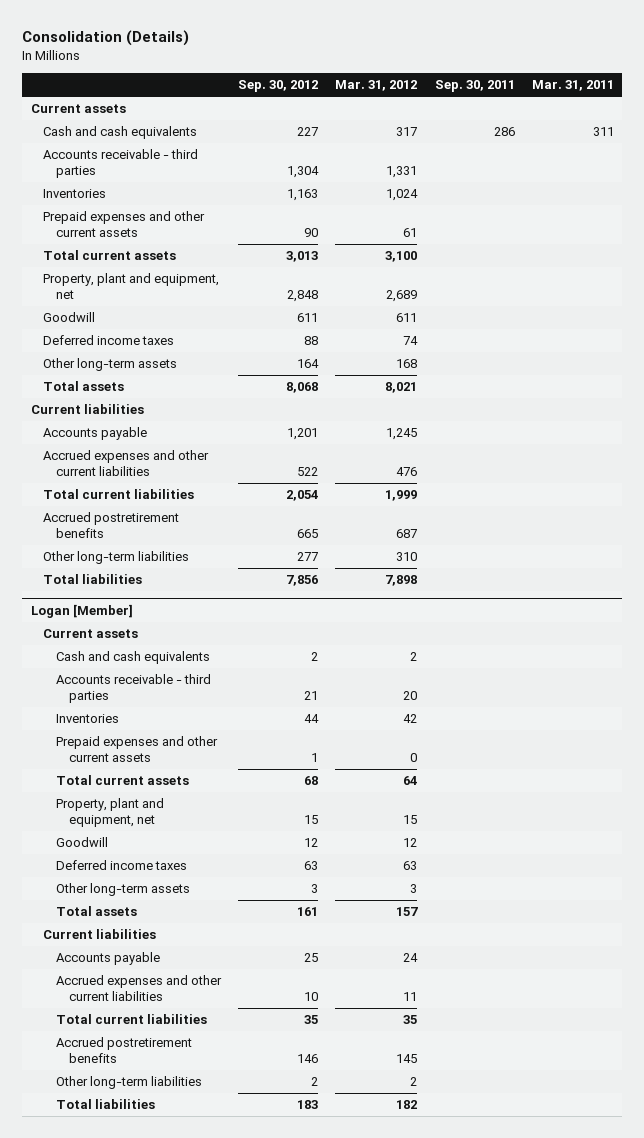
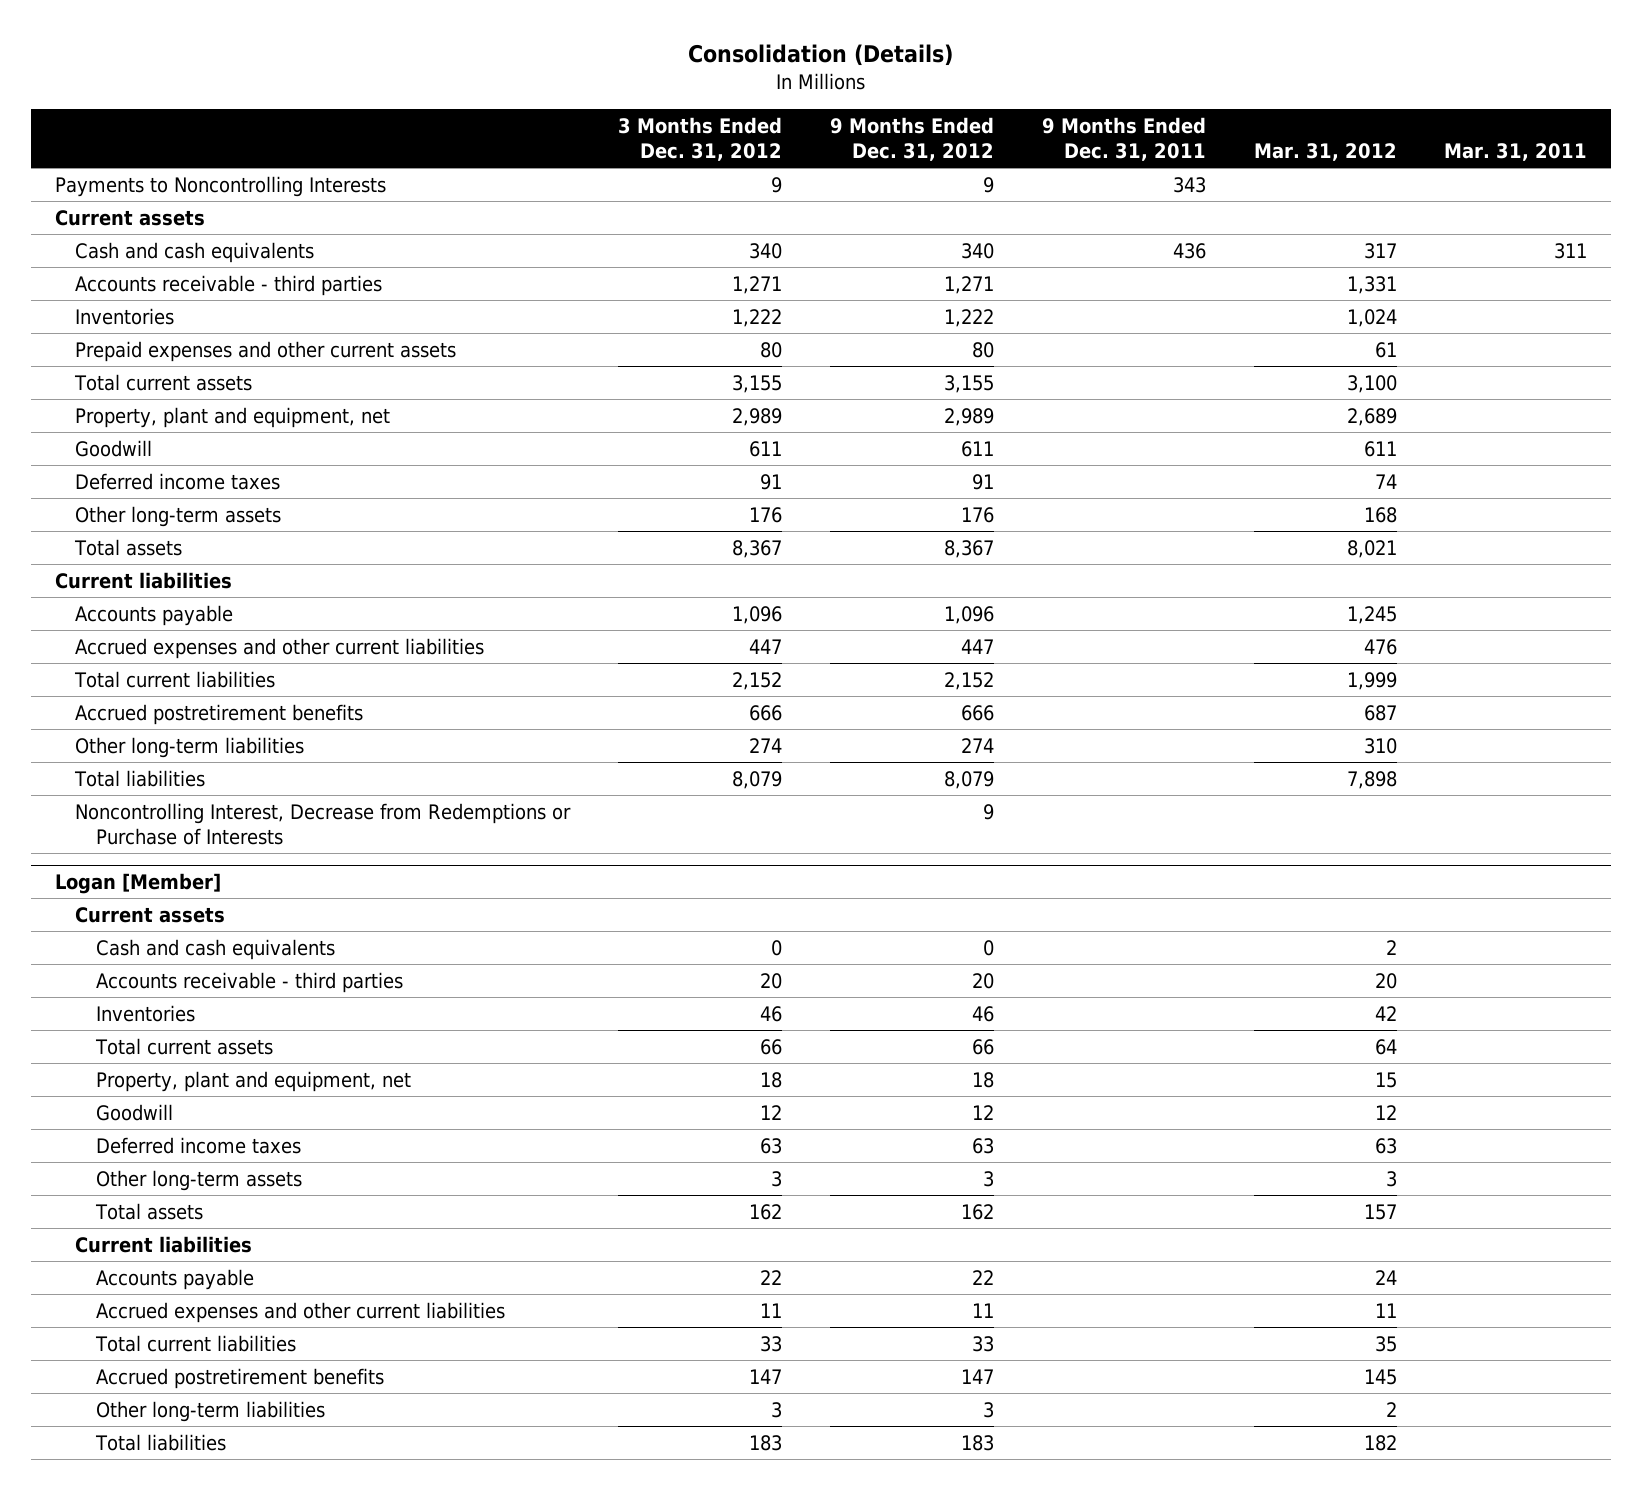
[238,80,319,93] Sep. 30, 2012 -> none
[434,80,515,93] Sep. 30, 2011 -> none
none -> [618,117,783,162] 3 Months Ended Dec. 31, 2012
none -> [830,117,995,162] 9 Months Ended Dec. 31, 2012
none -> [1041,117,1206,162] 9 Months Ended Dec. 31, 2011
none -> [54,175,386,197] Payments to Noncontrolling Interests
none -> [75,802,572,845] Noncontrolling Interest, Decrease from Redemptions or Purchase of Interests
[56,736,219,762] Prepaid expenses and other current assets -> none

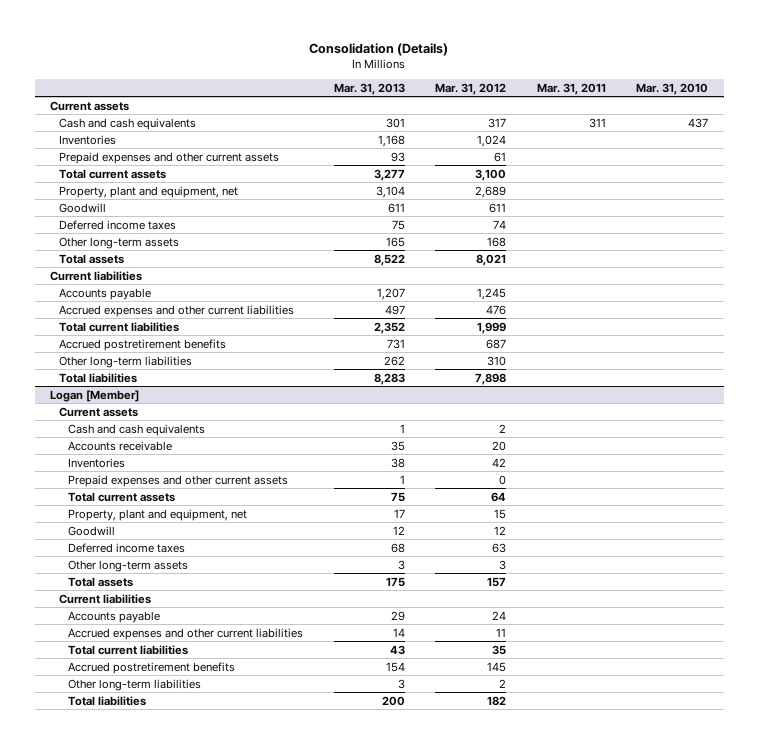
[618,117,783,162] 3 Months Ended Dec. 31, 2012 -> none
[830,117,995,162] 9 Months Ended Dec. 31, 2012 -> none
[1041,117,1206,162] 9 Months Ended Dec. 31, 2011 -> none
none -> [333,82,405,95] Mar. 31, 2013
none -> [636,82,709,95] Mar. 31, 2010
[54,175,386,197] Payments to Noncontrolling Interests -> none
[75,274,383,296] Accounts receivable - third parties -> none
[75,802,572,845] Noncontrolling Interest, Decrease from Redemptions or Purchase of Interests -> none
[96,971,404,993] Accounts receivable - third parties -> [68,440,173,451] Accounts receivable
none -> [68,474,289,487] Prepaid expenses and other current assets

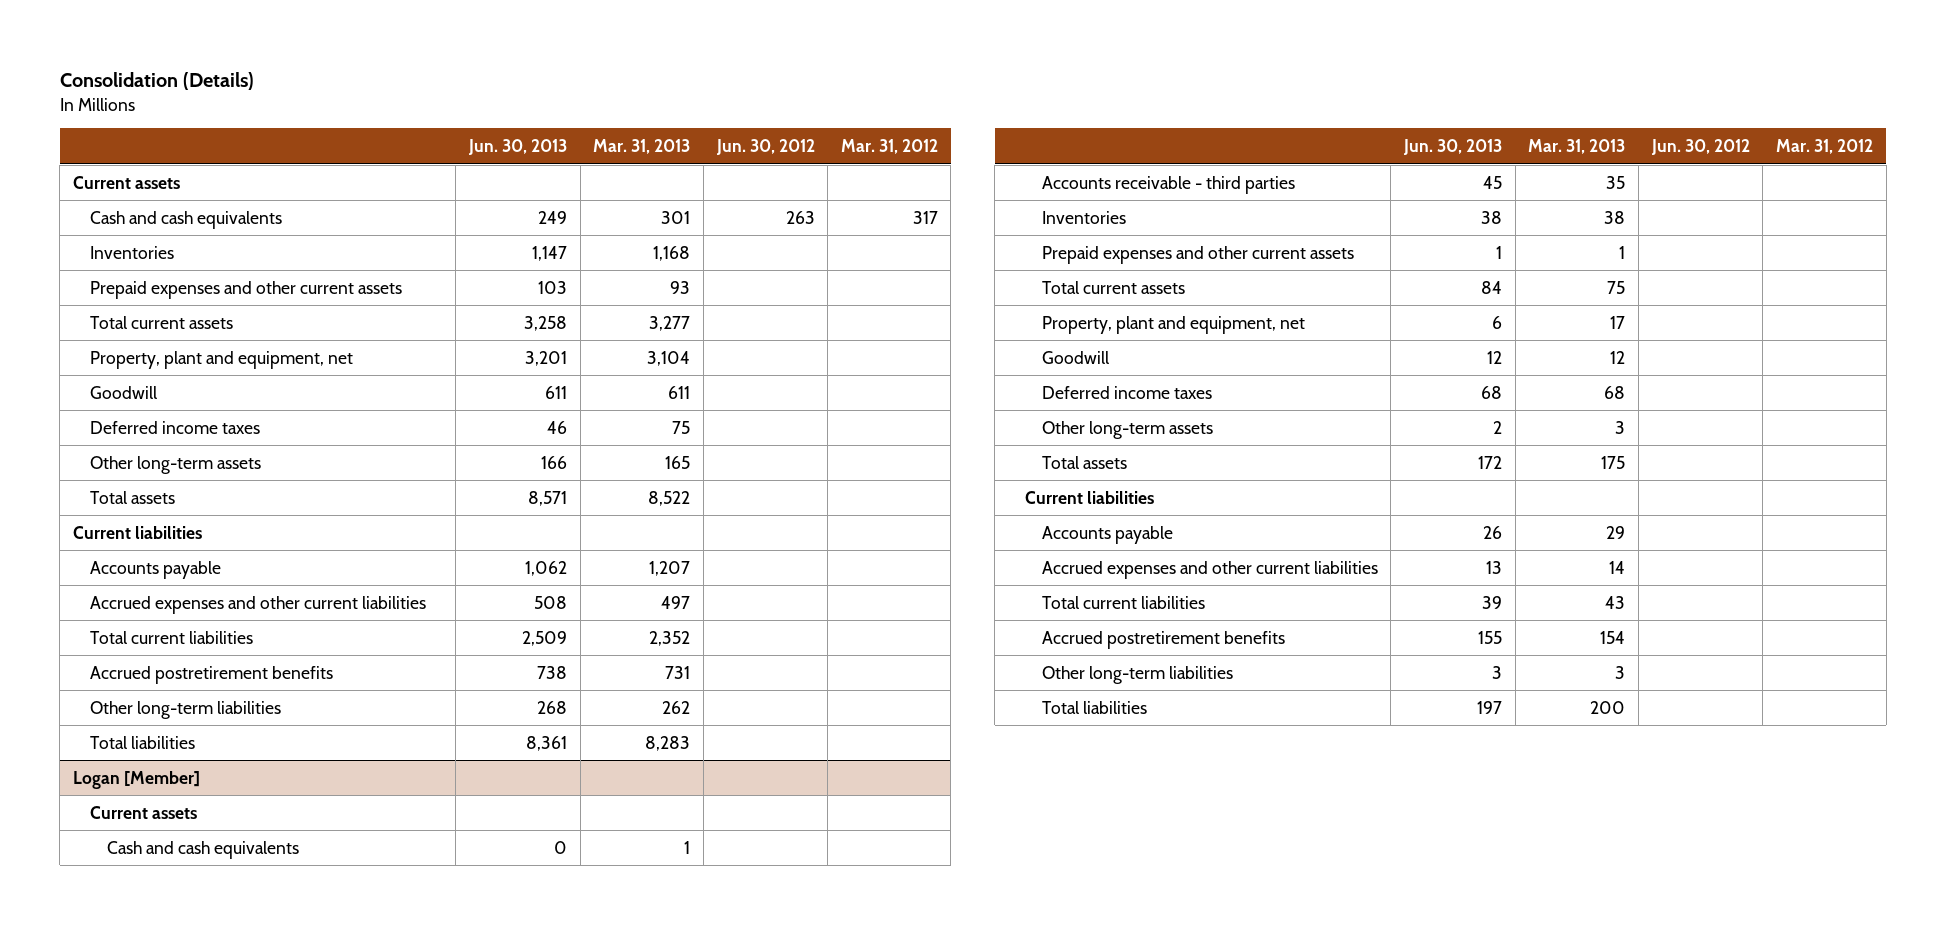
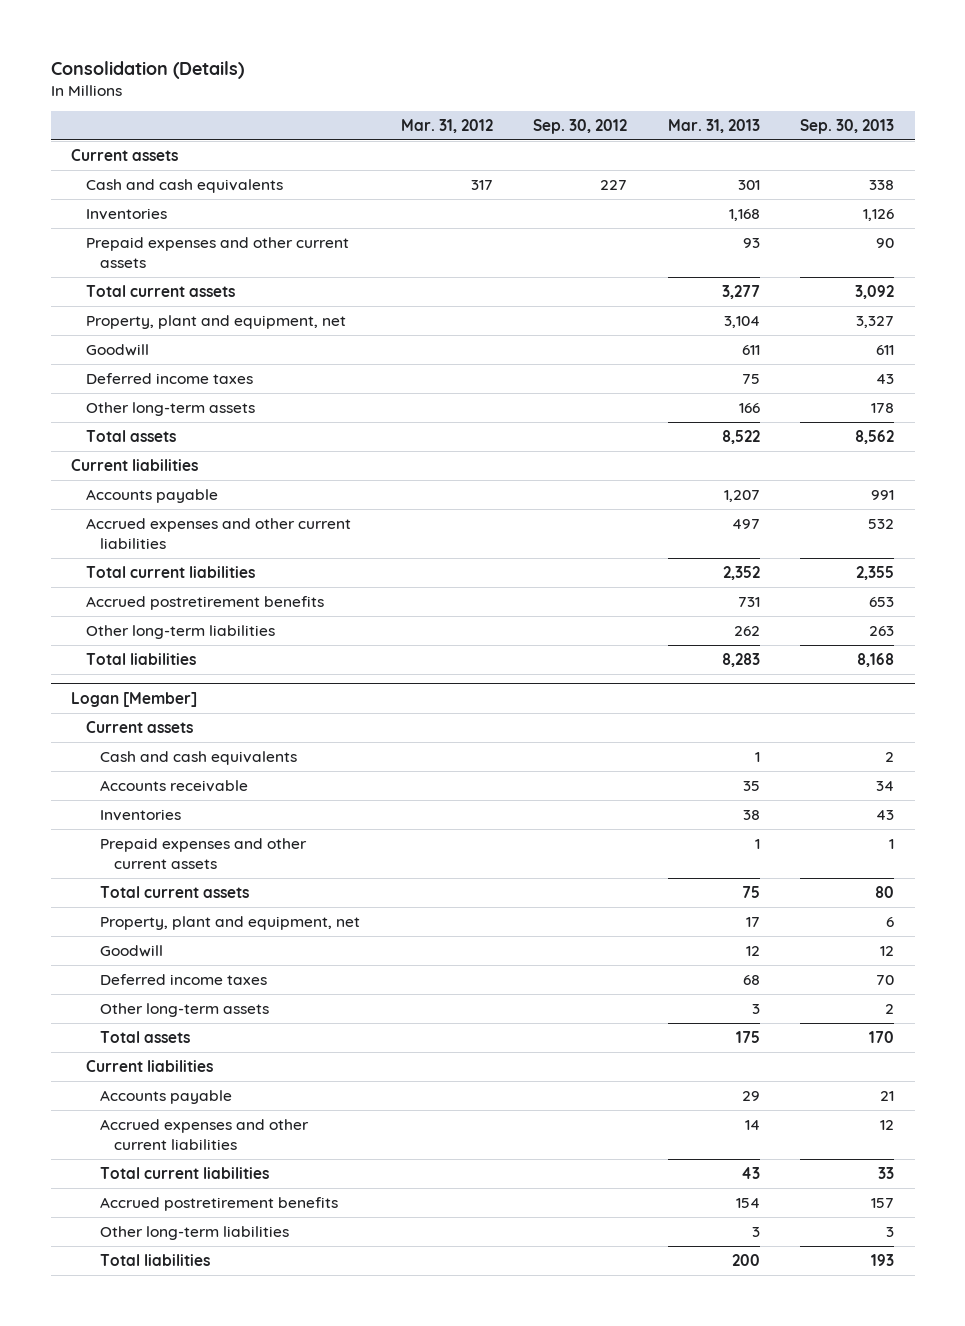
[467,139,567,156] Jun. 30, 2013 -> none
[715,139,815,156] Jun. 30, 2012 -> none
none -> [533,119,628,135] Sep. 30, 2012
none -> [800,119,895,135] Sep. 30, 2013
[665,455,691,469] 165 -> [738,402,760,413] 166
[1041,175,1295,194] Accounts receivable - third parties -> [99,779,248,792] Accounts receivable

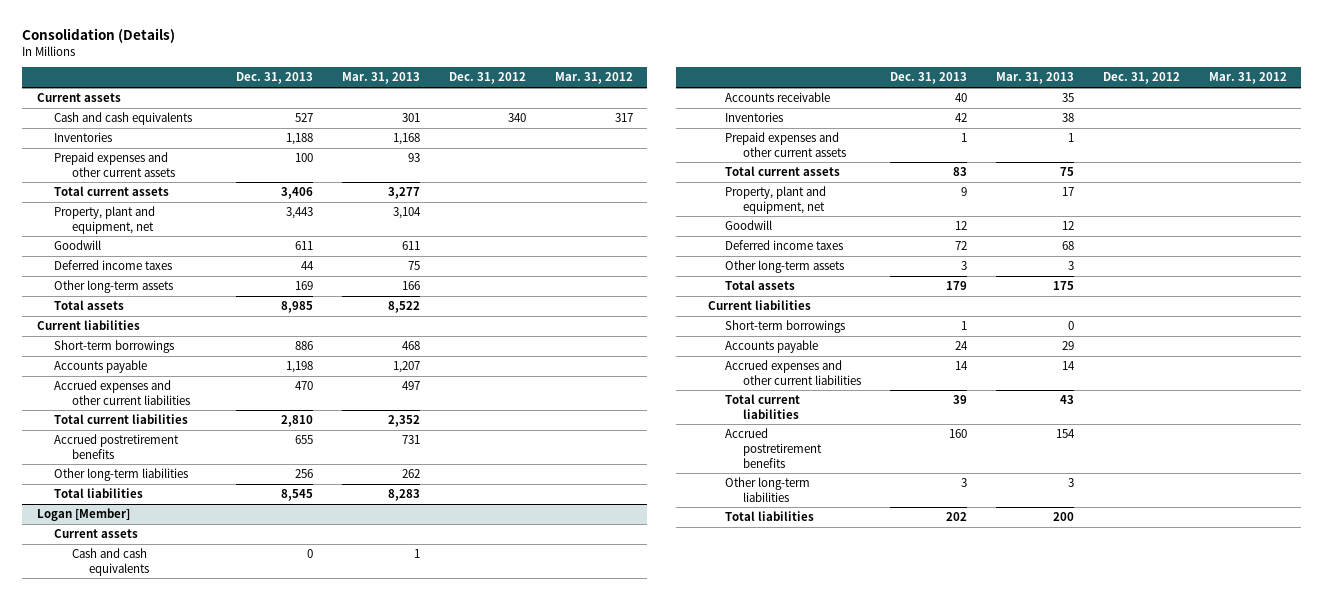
[533,119,628,135] Sep. 30, 2012 -> none
[800,119,895,135] Sep. 30, 2013 -> none
none -> [236,72,314,85] Dec. 31, 2013
none -> [448,72,526,85] Dec. 31, 2012
none -> [54,340,175,354] Short-term borrowings
none -> [725,320,846,334] Short-term borrowings

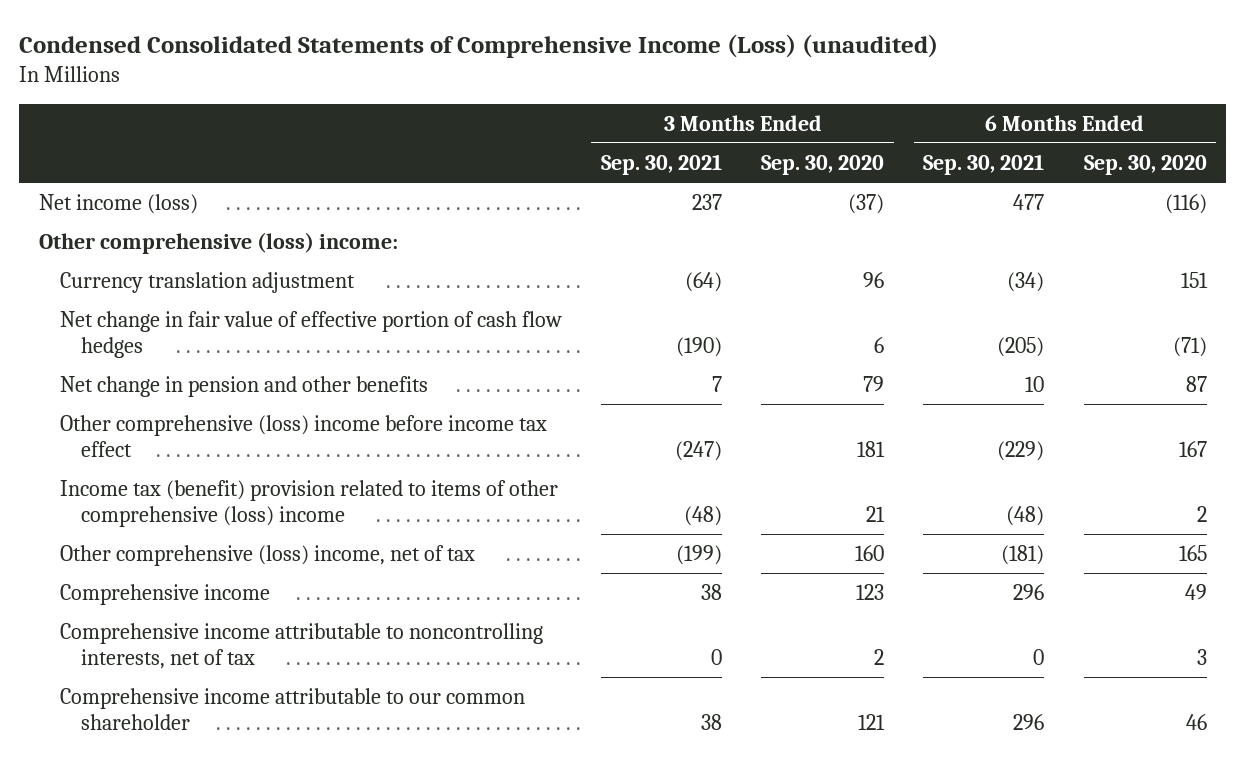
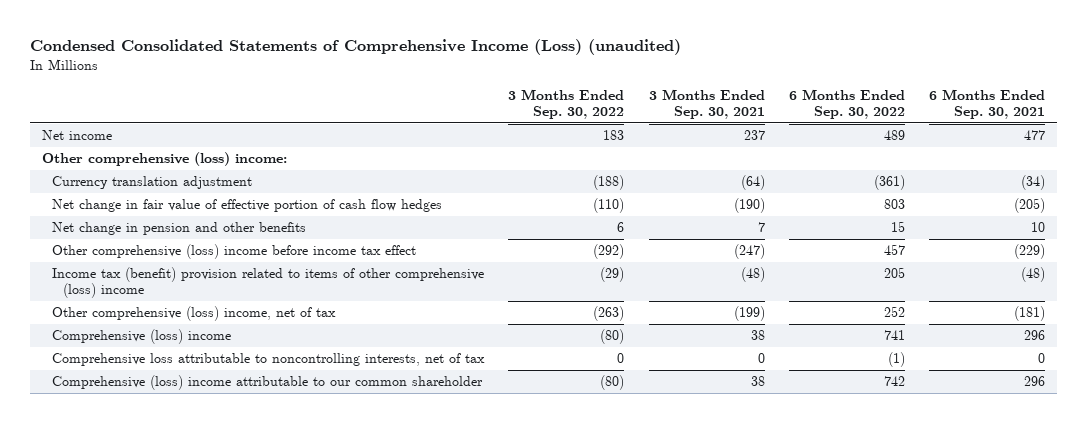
[761,154,885,175] Sep. 30, 2020 -> none
[1083,154,1207,175] Sep. 30, 2020 -> none
none -> [508,88,625,119] 3 Months Ended Sep. 30, 2022
none -> [788,88,905,119] 6 Months Ended Sep. 30, 2022
[39,193,199,214] Net income (loss) -> [41,130,112,141] Net income
[59,583,270,605] Comprehensive income -> [52,329,232,345] Comprehensive (loss) income
[59,622,543,669] Comprehensive income attributable to noncontrolling interests, net of tax -> [52,353,486,367] Comprehensive loss attributable to noncontrolling interests, net of tax
[59,687,525,730] Comprehensive income attributable to our common shareholder -> [52,375,484,391] Comprehensive (loss) income attributable to our common shareholder

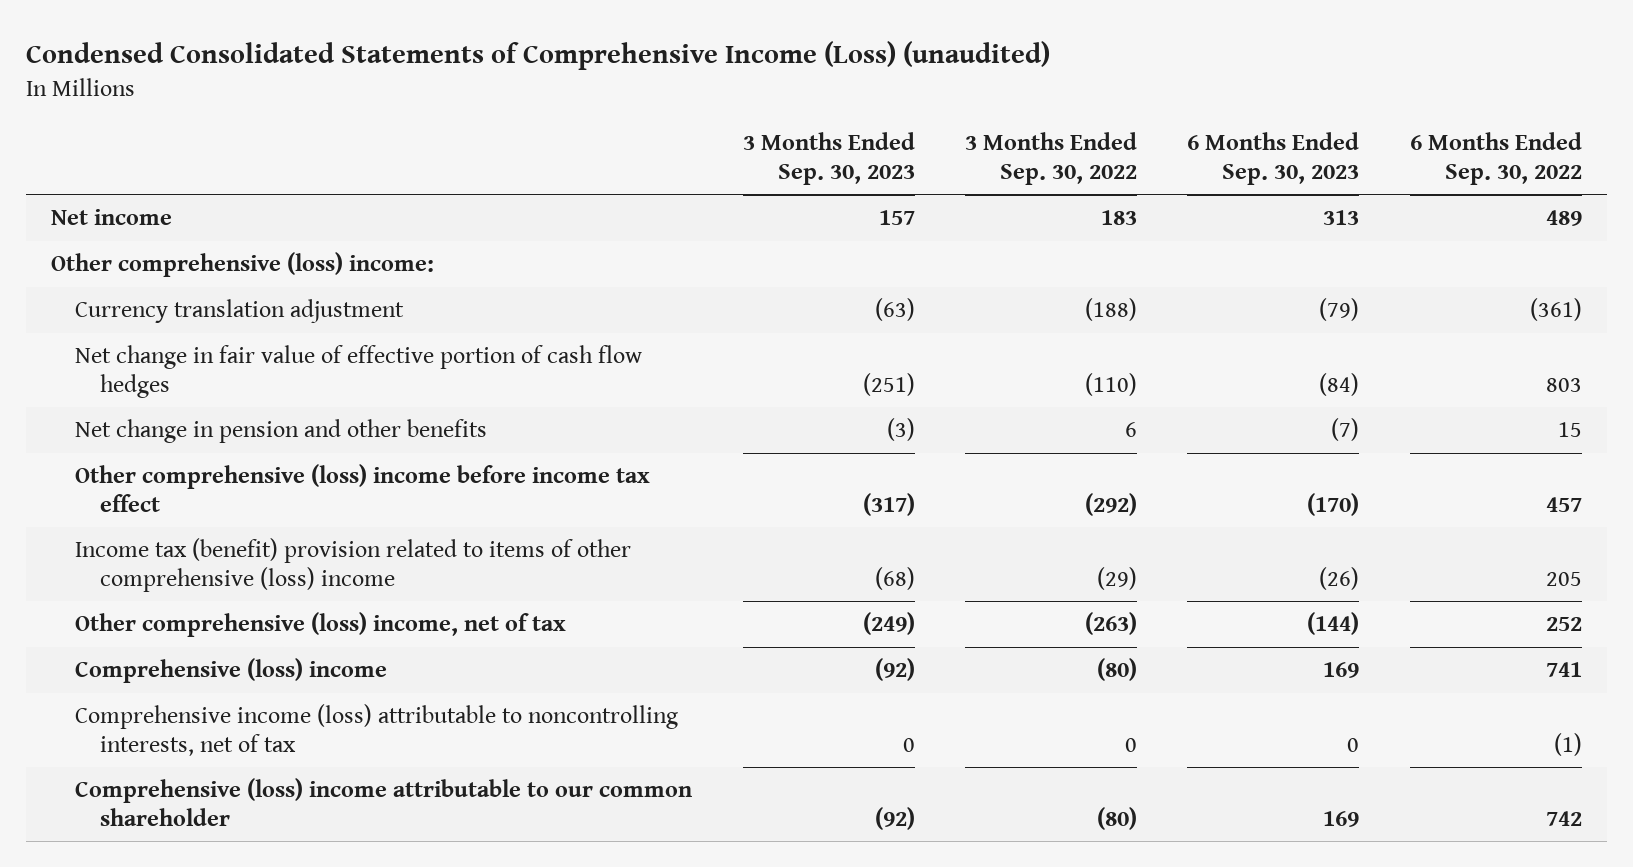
[648,88,765,119] 3 Months Ended Sep. 30, 2021 -> none
[928,88,1045,119] 6 Months Ended Sep. 30, 2021 -> none
none -> [742,132,915,185] 3 Months Ended Sep. 30, 2023
none -> [1187,132,1360,185] 6 Months Ended Sep. 30, 2023
[52,353,486,367] Comprehensive loss attributable to noncontrolling interests, net of tax -> [75,704,679,756] Comprehensive income (loss) attributable to noncontrolling interests, net of tax

